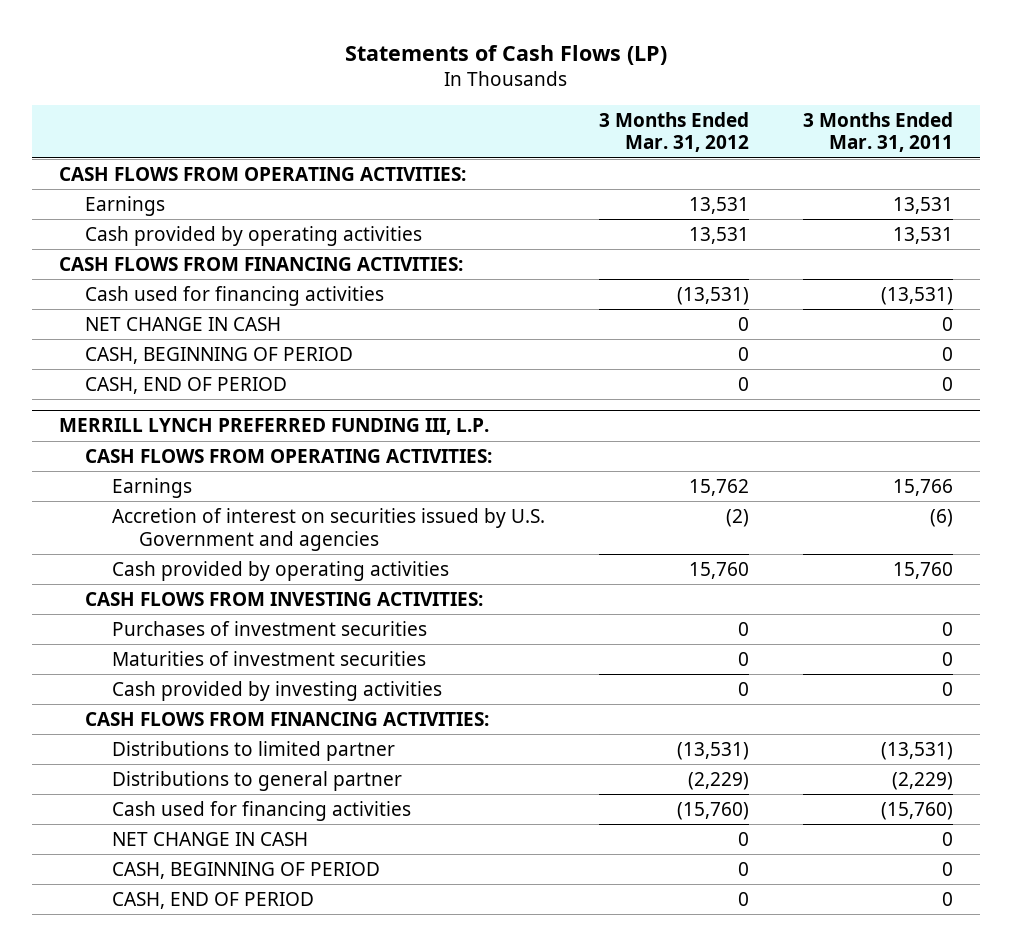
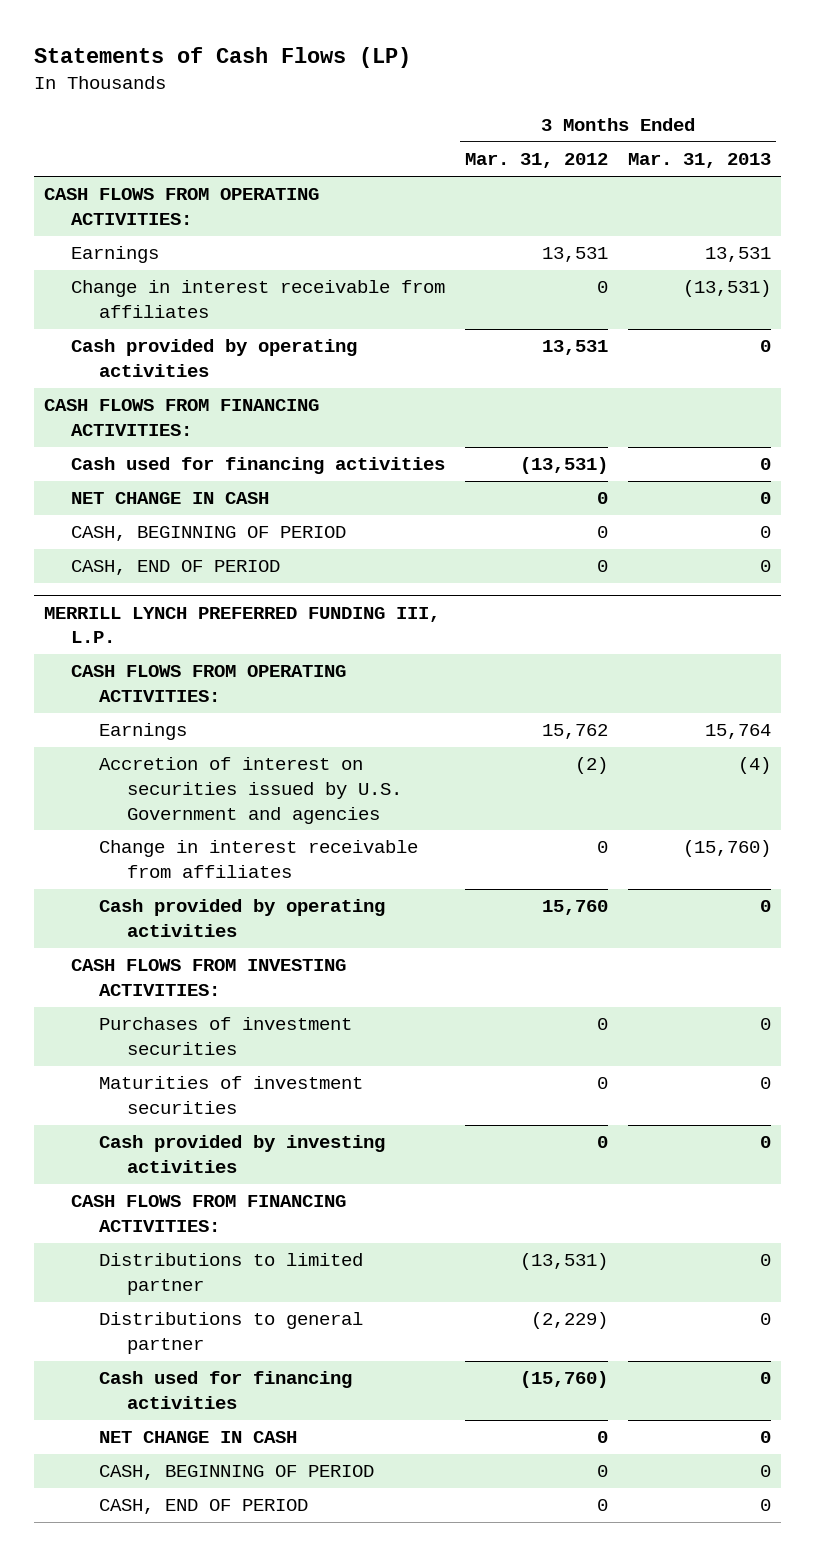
[802,111,953,153] 3 Months Ended Mar. 31, 2011 -> none
none -> [627,153,771,169] Mar. 31, 2013
none -> [71,280,446,318] Change in interest receivable from affiliates
none -> [99,840,419,878] Change in interest receivable from affiliates

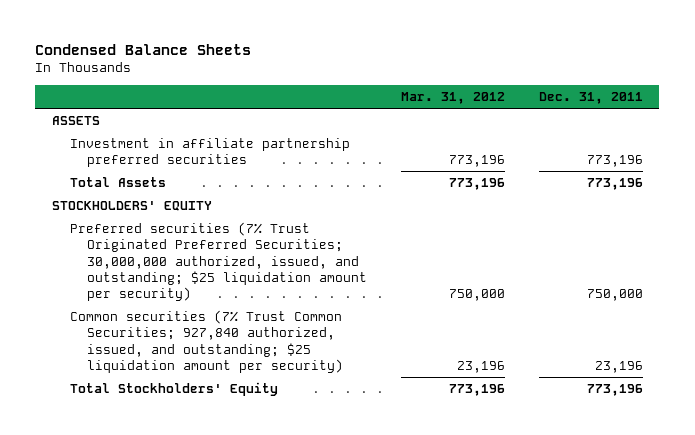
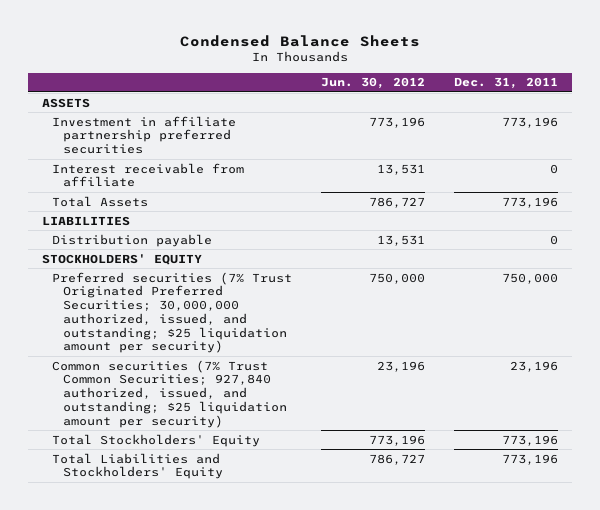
[401,91,506,104] Mar. 31, 2012 -> none
none -> [321,77,426,90] Jun. 30, 2012
none -> [52,162,245,188] Interest receivable from affiliate
none -> [42,215,131,226] LIABILITIES
none -> [52,233,213,247] Distribution payable
none -> [52,452,223,480] Total Liabilities and Stockholders' Equity

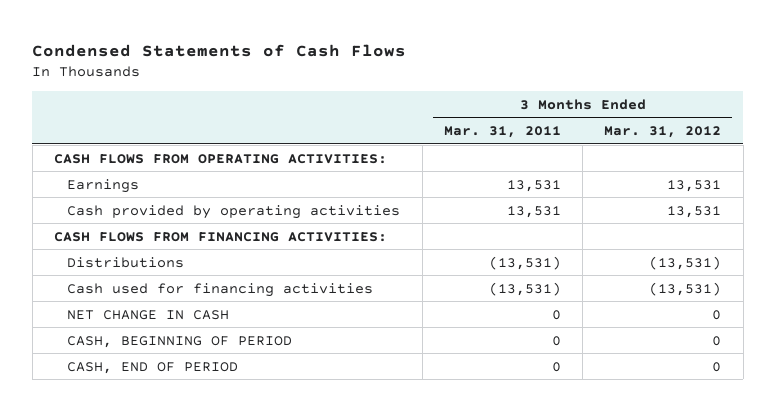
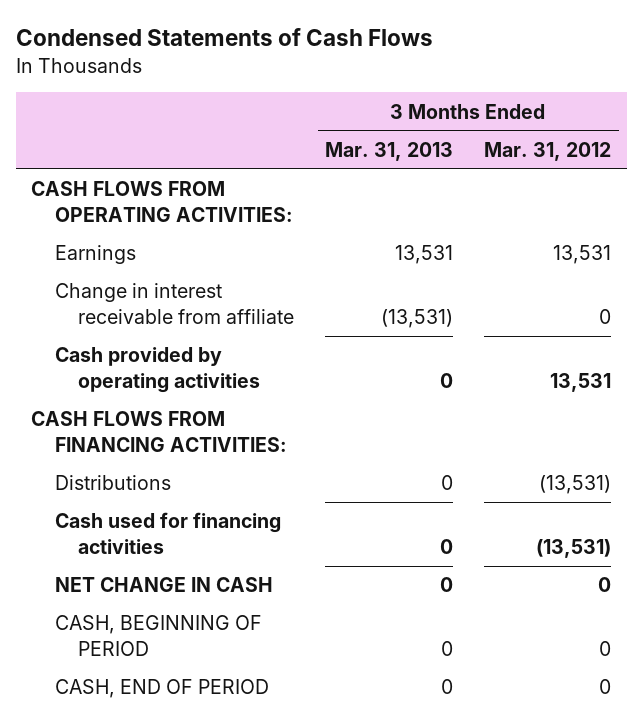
[443,126,561,139] Mar. 31, 2011 -> none
none -> [325,141,454,161] Mar. 31, 2013
none -> [54,283,295,324] Change in interest receivable from affiliate

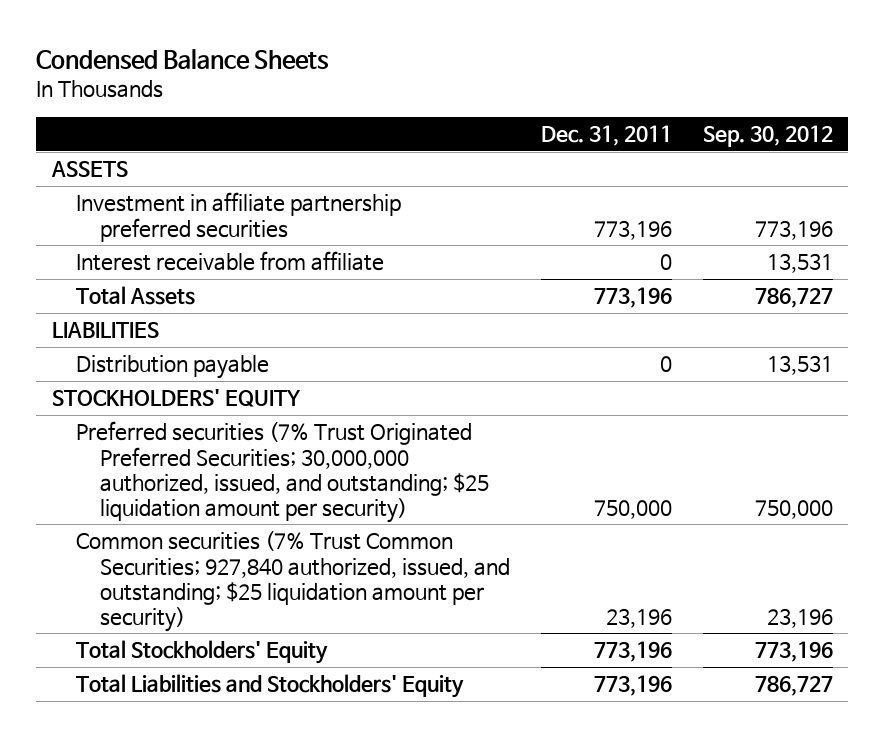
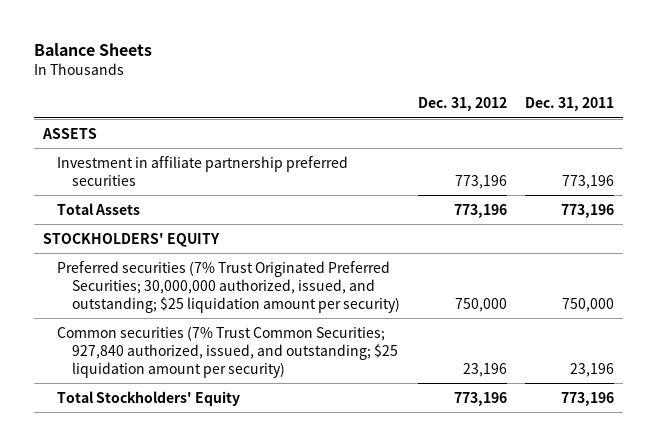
[36,49,330,71] Condensed Balance Sheets -> [33,42,152,56] Balance Sheets
[703,125,834,148] Sep. 30, 2012 -> none
none -> [417,97,507,112] Dec. 31, 2012
[76,251,385,272] Interest receivable from affiliate -> none
[51,322,159,339] LIABILITIES -> none
[76,355,270,380] Distribution payable -> none
[76,674,465,699] Total Liabilities and Stockholders' Equity -> none

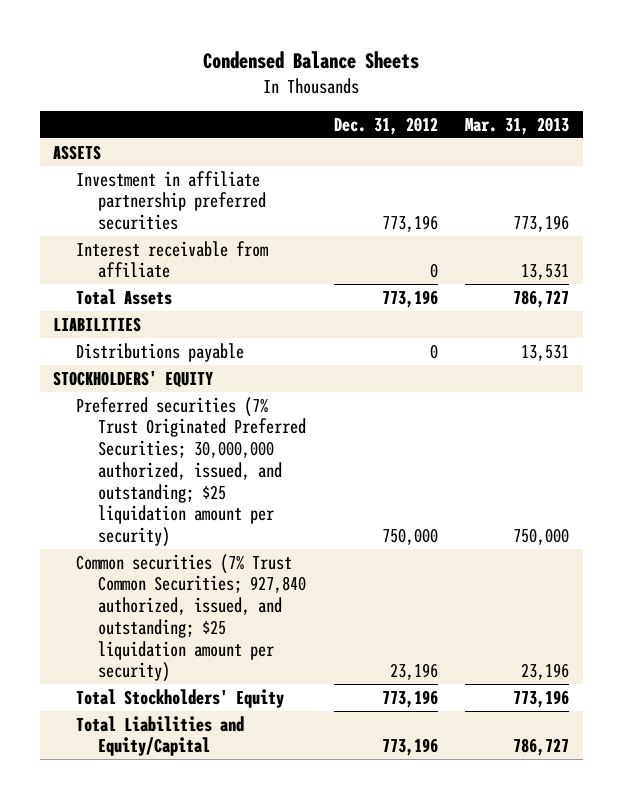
[33,42,152,56] Balance Sheets -> [203,51,420,70] Condensed Balance Sheets
[524,97,614,112] Dec. 31, 2011 -> none
none -> [465,116,570,135] Mar. 31, 2013
none -> [75,240,268,279] Interest receivable from affiliate
none -> [53,316,142,332] LIABILITIES
none -> [75,342,244,362] Distributions payable
none -> [75,715,244,757] Total Liabilities and Equity/Capital

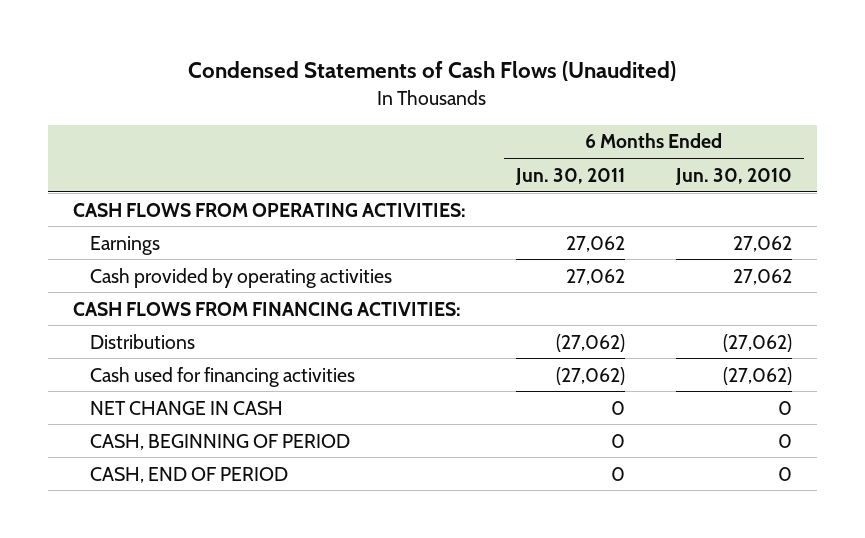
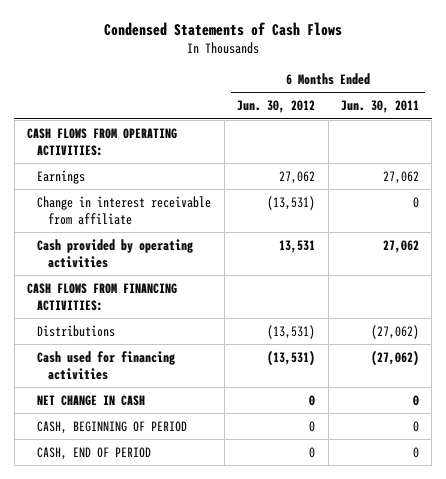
[188,61,677,82] Condensed Statements of Cash Flows (Unaudited) -> [104,22,343,37] Condensed Statements of Cash Flows
[674,167,792,185] Jun. 30, 2010 -> none
none -> [237,100,316,114] Jun. 30, 2012
none -> [37,195,212,225] Change in interest receivable from affiliate

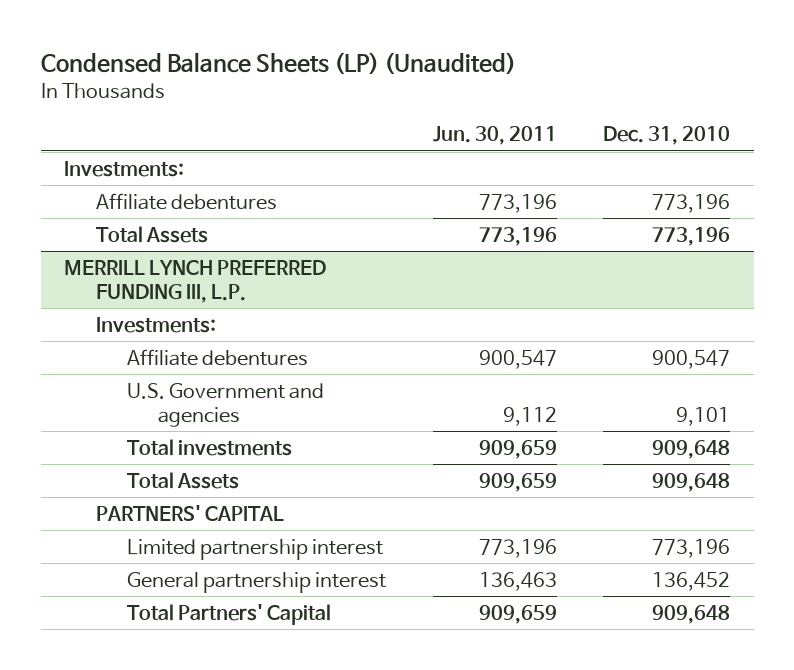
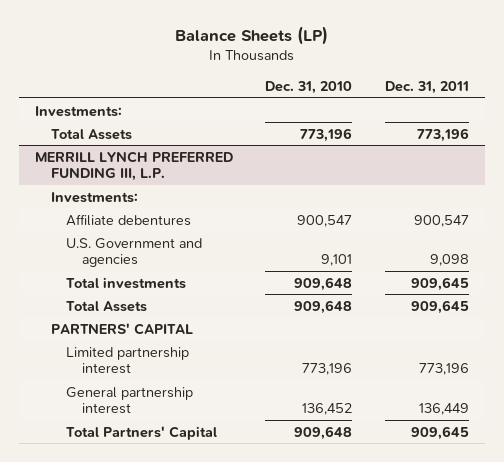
[40,52,516,76] Condensed Balance Sheets (LP) (Unaudited) -> [174,26,328,46] Balance Sheets (LP)
[432,126,557,146] Jun. 30, 2011 -> none
none -> [384,81,469,95] Dec. 31, 2011
[95,192,277,210] Affiliate debentures -> none

